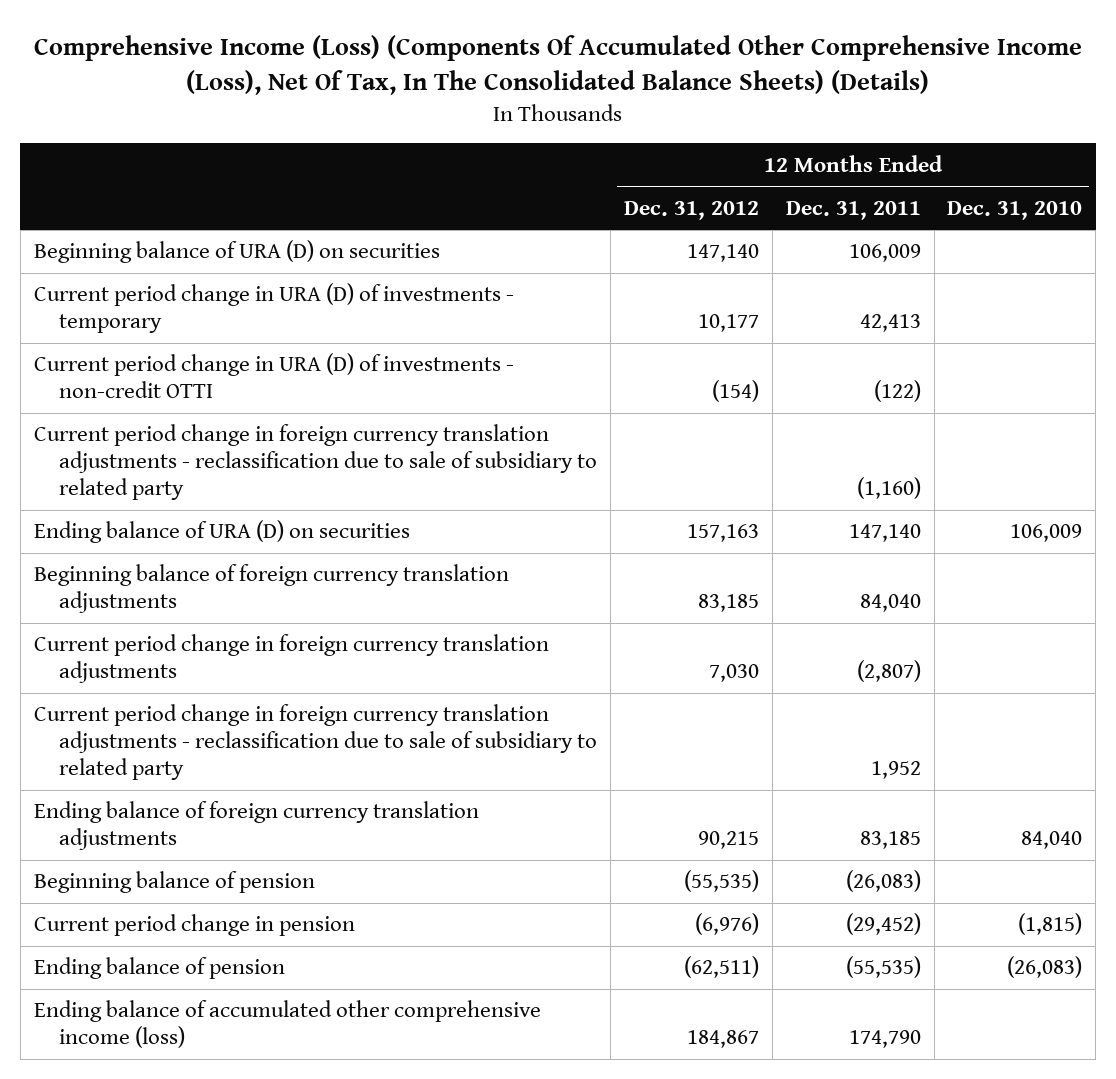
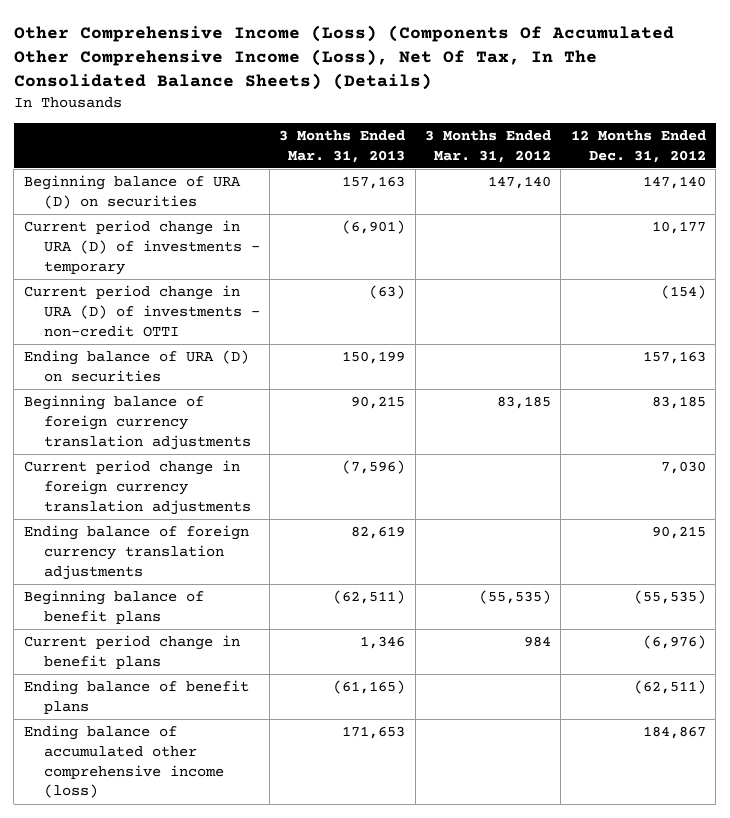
[34,35,1083,96] Comprehensive Income (Loss) (Components Of Accumulated Other Comprehensive Income (Loss), Net Of Tax, In The Consolidated Balance Sheets) (Details) -> [13,24,674,91] Other Comprehensive Income (Loss) (Components Of Accumulated Other Comprehensive Income (Loss), Net Of Tax, In The Consolidated Balance Sheets) (Details)
[785,200,921,220] Dec. 31, 2011 -> none
[947,200,1083,220] Dec. 31, 2010 -> none
none -> [279,129,406,163] 3 Months Ended Mar. 31, 2013
none -> [425,129,552,163] 3 Months Ended Mar. 31, 2012
[33,424,597,501] Current period change in foreign currency translation adjustments - reclassification due to sale of subsidiary to related party -> none
[33,704,597,781] Current period change in foreign currency translation adjustments - reclassification due to sale of subsidiary to related party -> none
[33,871,315,894] Beginning balance of pension -> [23,590,204,624] Beginning balance of benefit plans
[33,914,355,937] Current period change in pension -> [23,635,240,669] Current period change in benefit plans
[33,957,285,980] Ending balance of pension -> [23,680,249,714] Ending balance of benefit plans

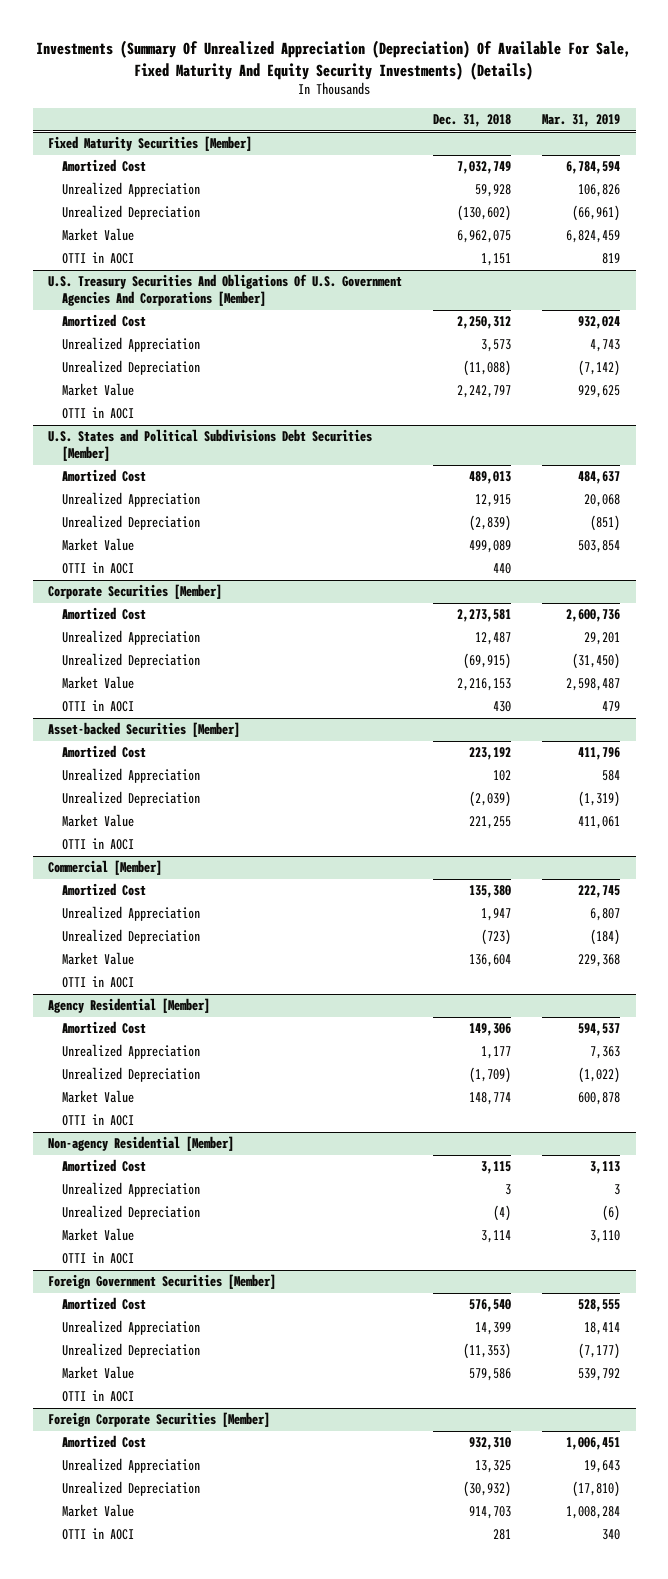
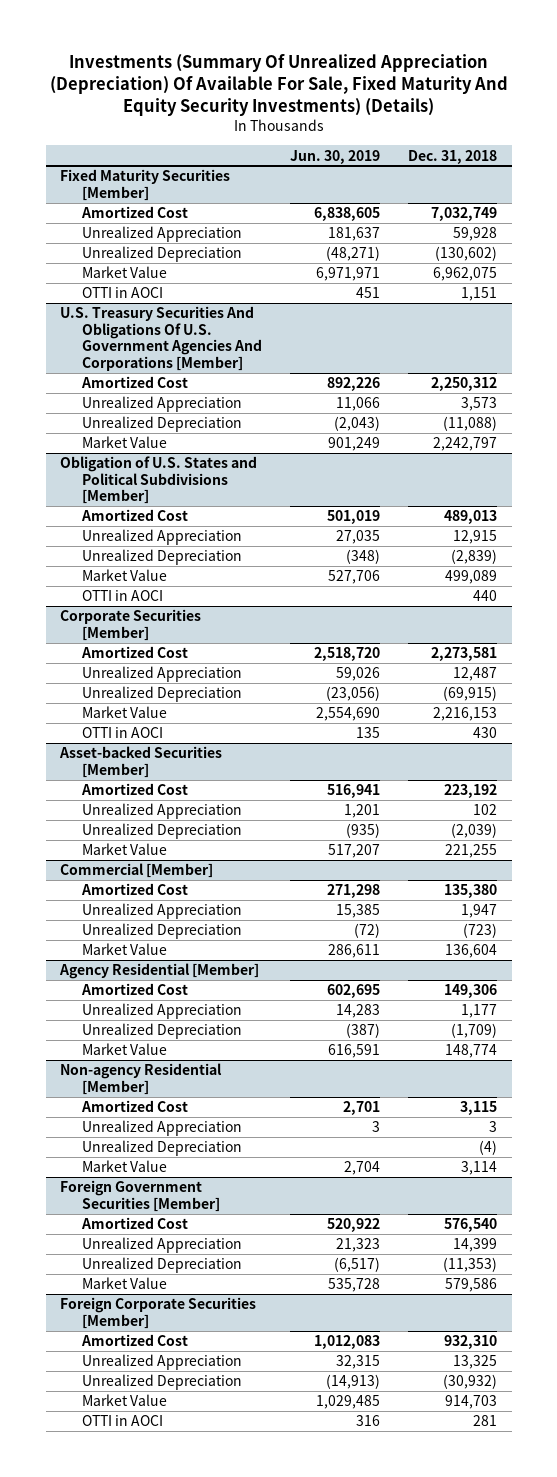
[542,114,621,128] Mar. 31, 2019 -> none
none -> [290,149,381,164] Jun. 30, 2019
[61,407,134,420] OTTI in AOCI -> none
[48,429,373,462] U.S. States and Political Subdivisions Debt Securities [Member] -> [59,456,257,505] Obligation of U.S. States and Political Subdivisions [Member]
[61,838,134,851] OTTI in AOCI -> none
[61,976,134,989] OTTI in AOCI -> none
[61,1114,134,1127] OTTI in AOCI -> none
[61,1252,134,1265] OTTI in AOCI -> none
[61,1390,134,1403] OTTI in AOCI -> none

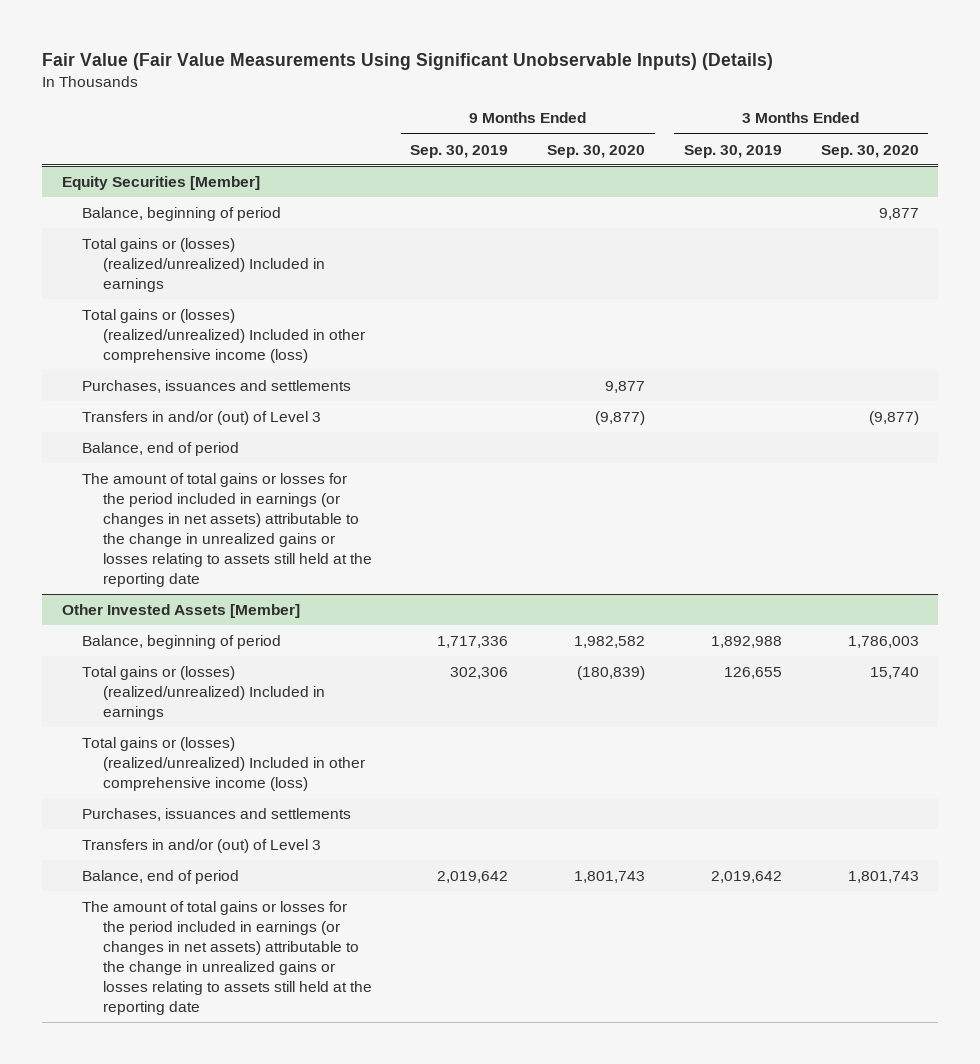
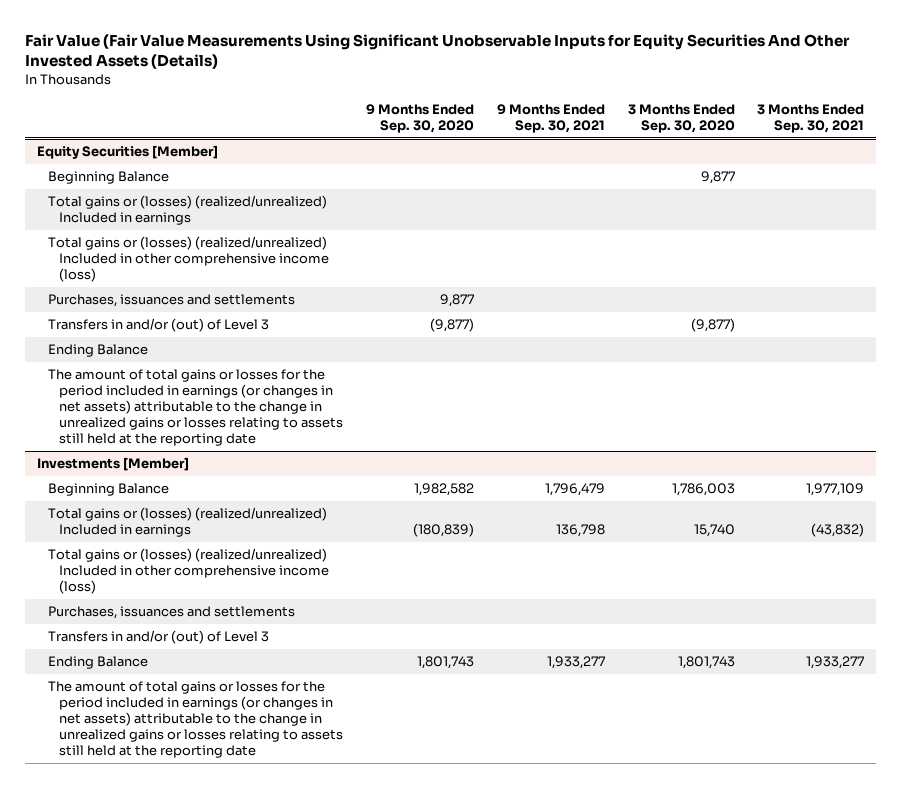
[42,53,774,71] Fair Value (Fair Value Measurements Using Significant Unobservable Inputs) (Details) -> [25,33,851,69] Fair Value (Fair Value Measurements Using Significant Unobservable Inputs for Equity Securities And Other Invested Assets (Details)
[410,144,509,158] Sep. 30, 2019 -> none
[683,144,782,158] Sep. 30, 2019 -> none
none -> [496,103,605,133] 9 Months Ended Sep. 30, 2021
none -> [757,103,865,133] 3 Months Ended Sep. 30, 2021
[82,206,282,221] Balance, beginning of period -> [48,171,170,185] Beginning Balance
[82,441,240,456] Balance, end of period -> [48,344,149,358] Ending Balance
[61,603,300,618] Other Invested Assets [Member] -> none
none -> [36,457,189,472] Investments [Member]
[82,634,282,649] Balance, beginning of period -> [48,483,170,497] Beginning Balance
[82,869,240,884] Balance, end of period -> [48,656,149,670] Ending Balance

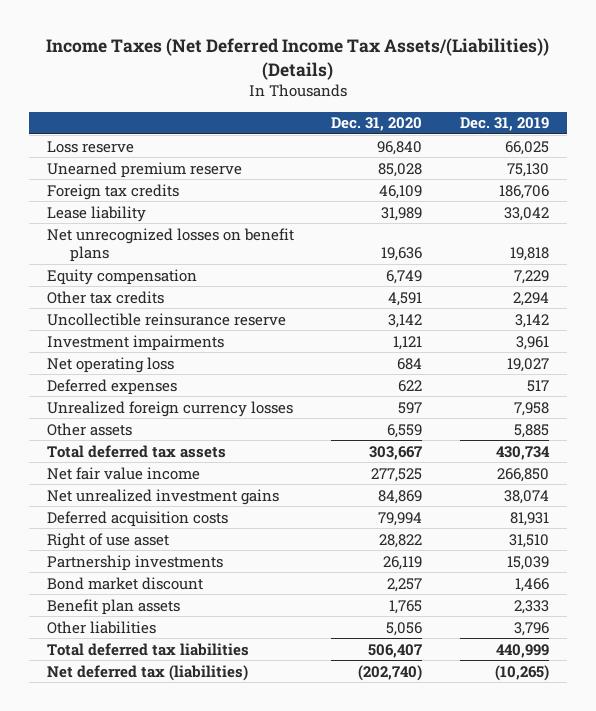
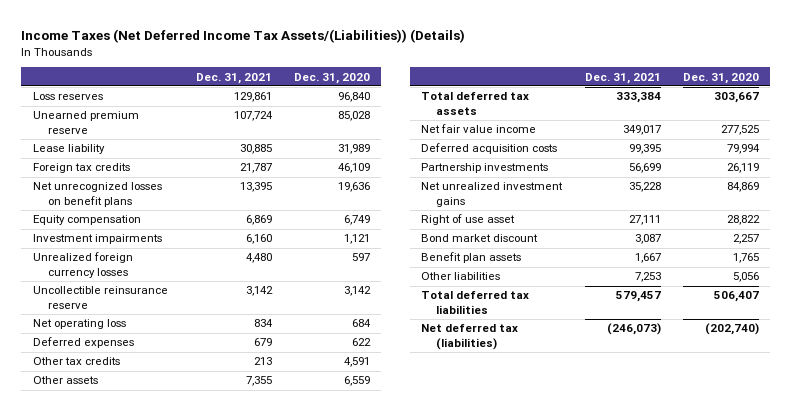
[459,117,549,132] Dec. 31, 2019 -> none
none -> [195,72,272,84] Dec. 31, 2021
[47,140,135,153] Loss reserve -> [32,92,103,101] Loss reserves
[47,183,180,200] Foreign tax credits -> [32,163,130,174] Foreign tax credits
[47,400,294,417] Unrealized foreign currency losses -> [32,252,133,278] Unrealized foreign currency losses
[47,312,287,326] Uncollectible reinsurance reserve -> [32,286,168,309] Uncollectible reinsurance reserve
[47,290,165,304] Other tax credits -> [32,357,120,366] Other tax credits
[47,488,280,505] Net unrealized investment gains -> [421,182,564,207] Net unrealized investment gains
[47,532,170,549] Right of use asset -> [421,214,516,226] Right of use asset

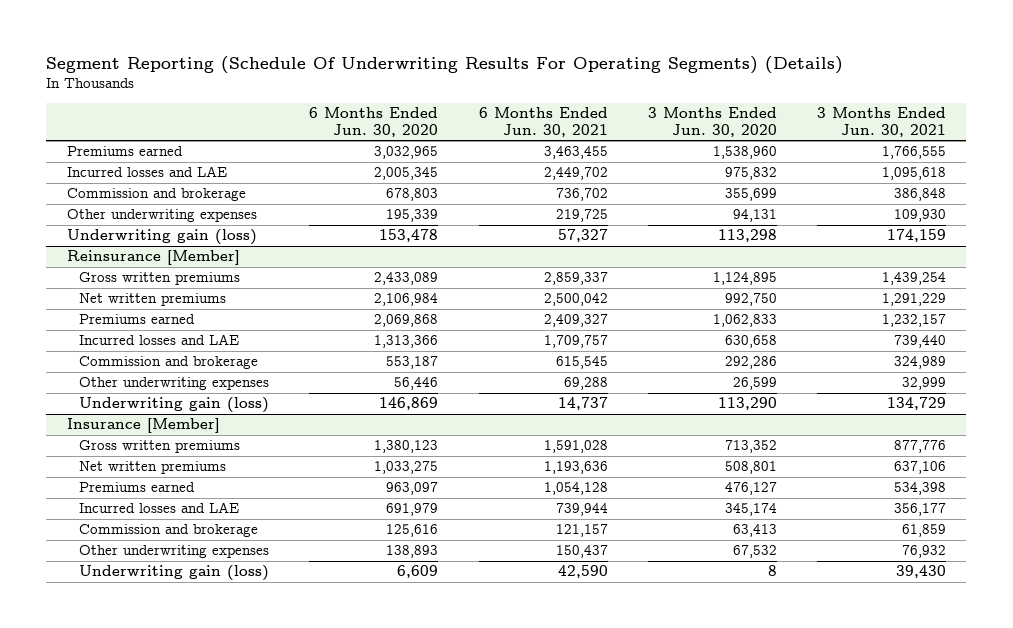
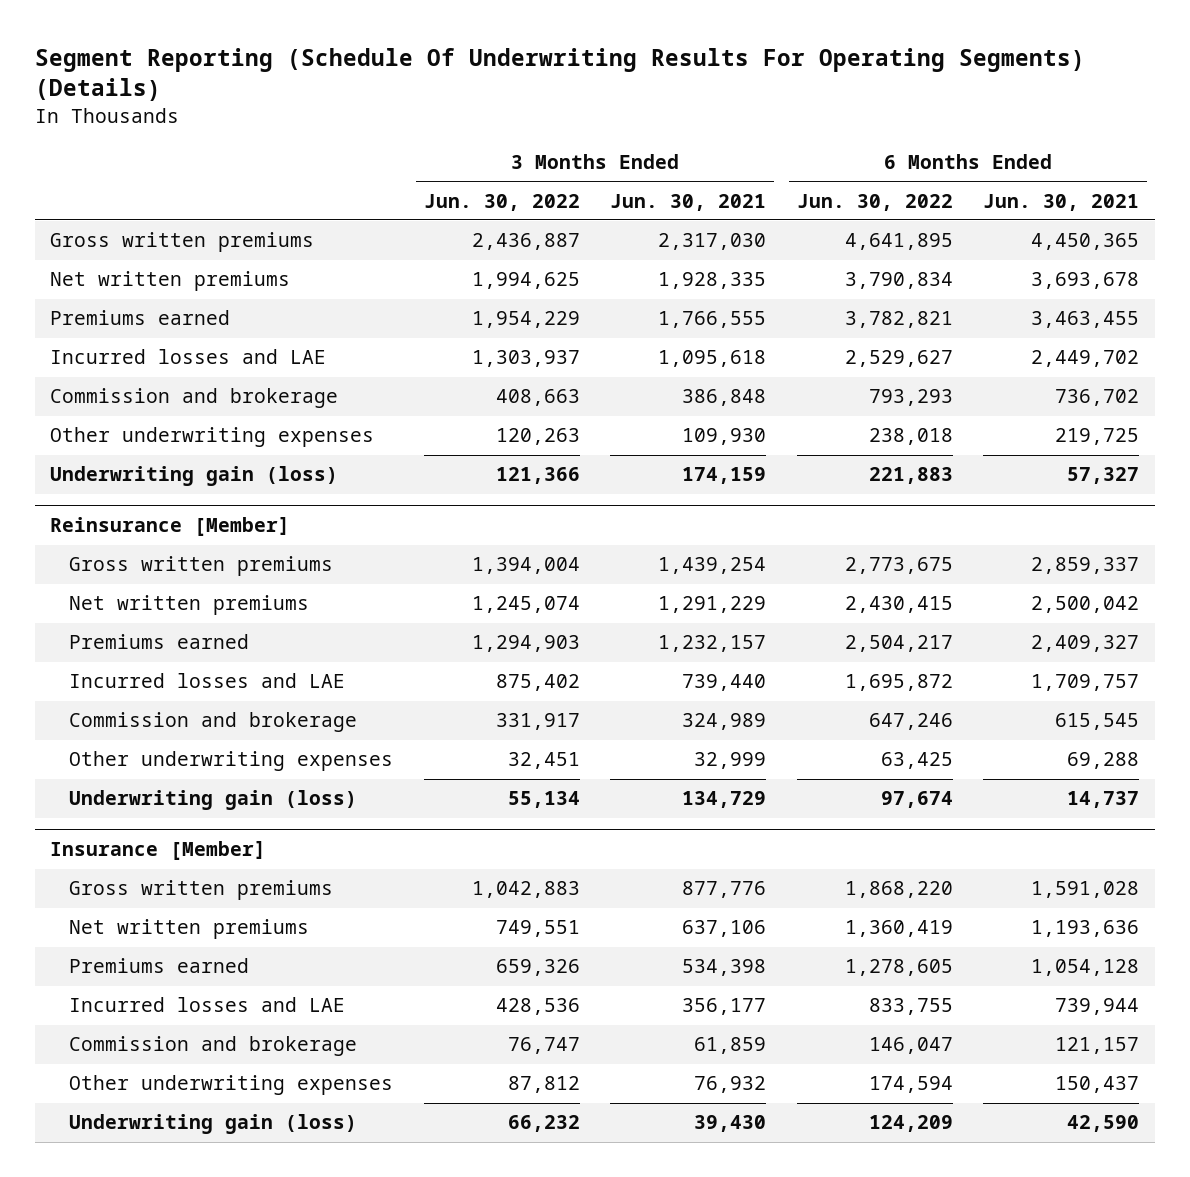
[309,106,439,137] 6 Months Ended Jun. 30, 2020 -> none
[647,106,777,137] 3 Months Ended Jun. 30, 2020 -> none
none -> [423,193,580,211] Jun. 30, 2022
none -> [796,193,953,211] Jun. 30, 2022
none -> [50,232,315,253] Gross written premiums
none -> [50,271,291,292] Net written premiums

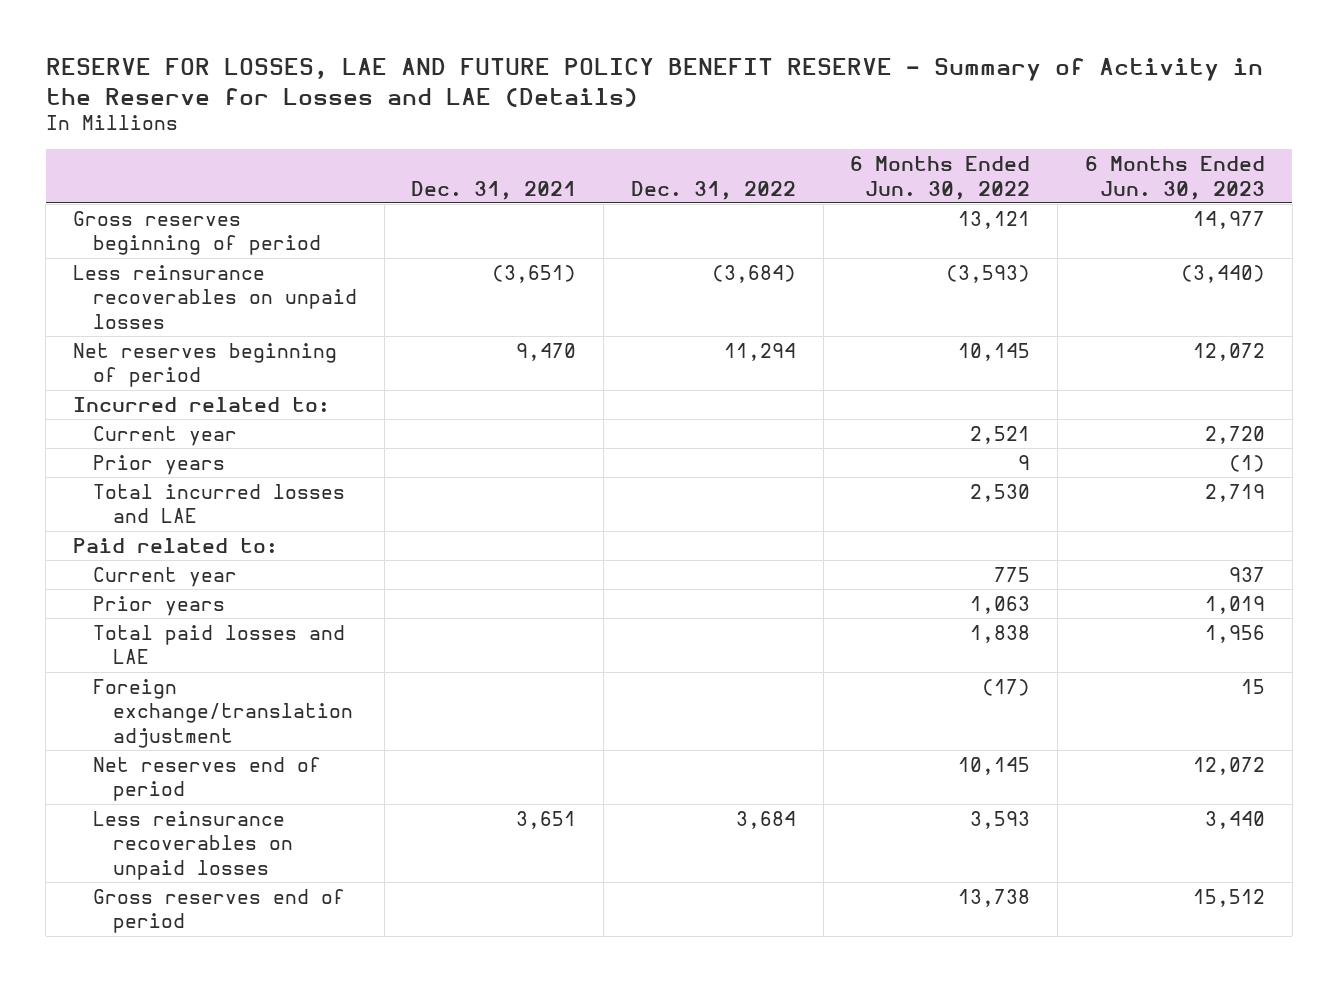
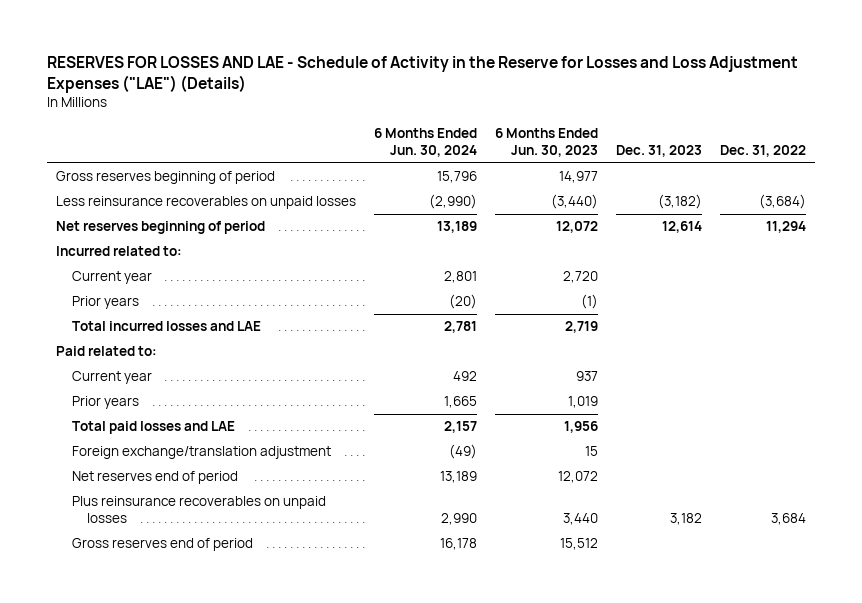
[45,58,1263,107] RESERVE FOR LOSSES, LAE AND FUTURE POLICY BENEFIT RESERVE - Summary of Activity in the Reserve for Losses and LAE (Details) -> [46,55,798,93] RESERVES FOR LOSSES AND LAE - Schedule of Activity in the Reserve for Losses and Loss Adjustment Expenses ("LAE") (Details)
[411,180,577,200] Dec. 31, 2021 -> none
[850,156,1031,200] 6 Months Ended Jun. 30, 2022 -> none
none -> [373,128,477,158] 6 Months Ended Jun. 30, 2024
none -> [615,145,702,158] Dec. 31, 2023
[92,810,294,880] Less reinsurance recoverables on unpaid losses -> [71,496,326,524] Plus reinsurance recoverables on unpaid losses

